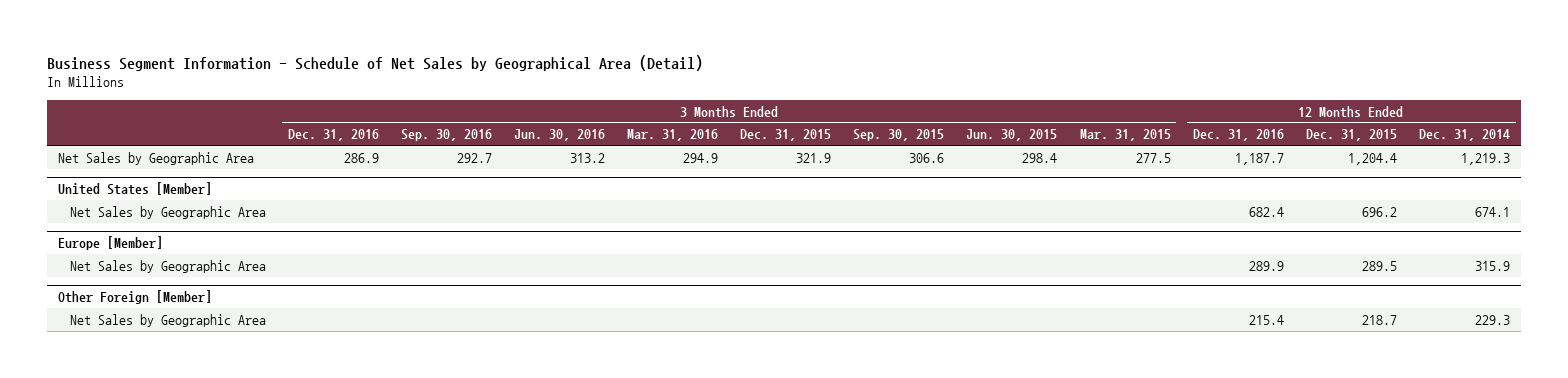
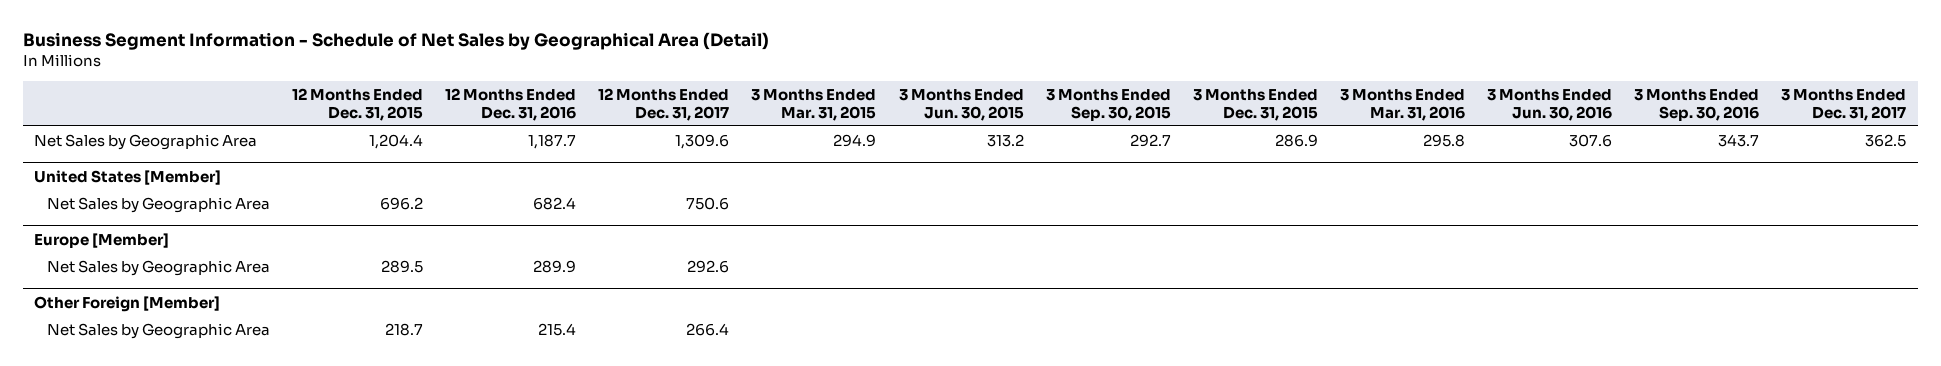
[287,129,379,142] Dec. 31, 2016 -> none
[1418,129,1510,142] Dec. 31, 2014 -> none
none -> [598,88,730,121] 12 Months Ended Dec. 31, 2017
none -> [1781,89,1907,121] 3 Months Ended Dec. 31, 2017
[456,152,492,163] 292.7 -> [1718,133,1760,147] 343.7
[569,152,605,163] 313.2 -> [1569,133,1613,147] 307.6
[683,152,719,163] 294.9 -> [1423,133,1466,147] 295.8
[796,152,832,163] 321.9 -> [1274,133,1318,147] 286.9
[909,152,945,163] 306.6 -> [1129,133,1171,147] 292.7
[1022,152,1058,163] 298.4 -> [986,133,1024,147] 313.2
[1135,152,1171,163] 277.5 -> [833,133,877,147] 294.9

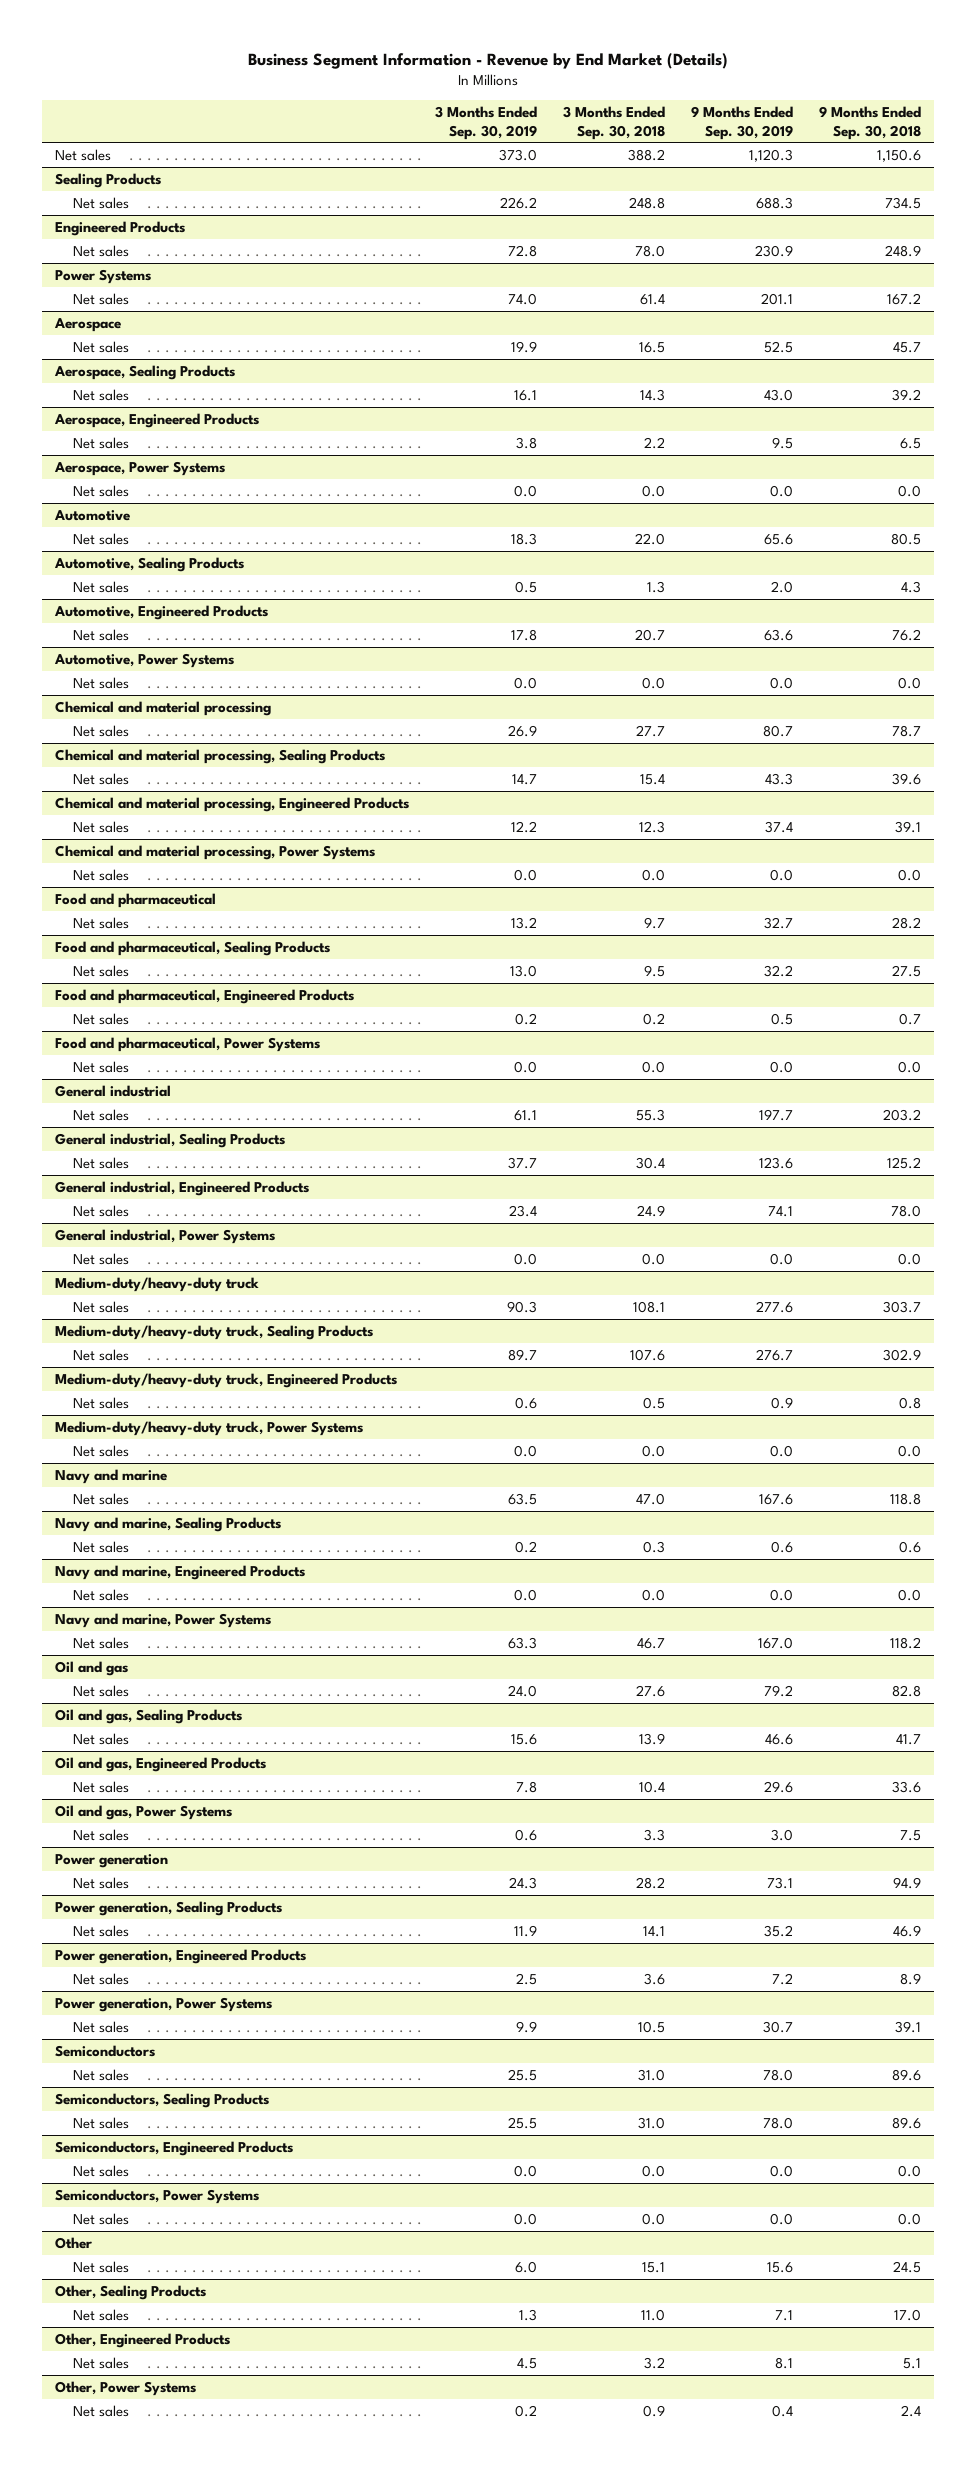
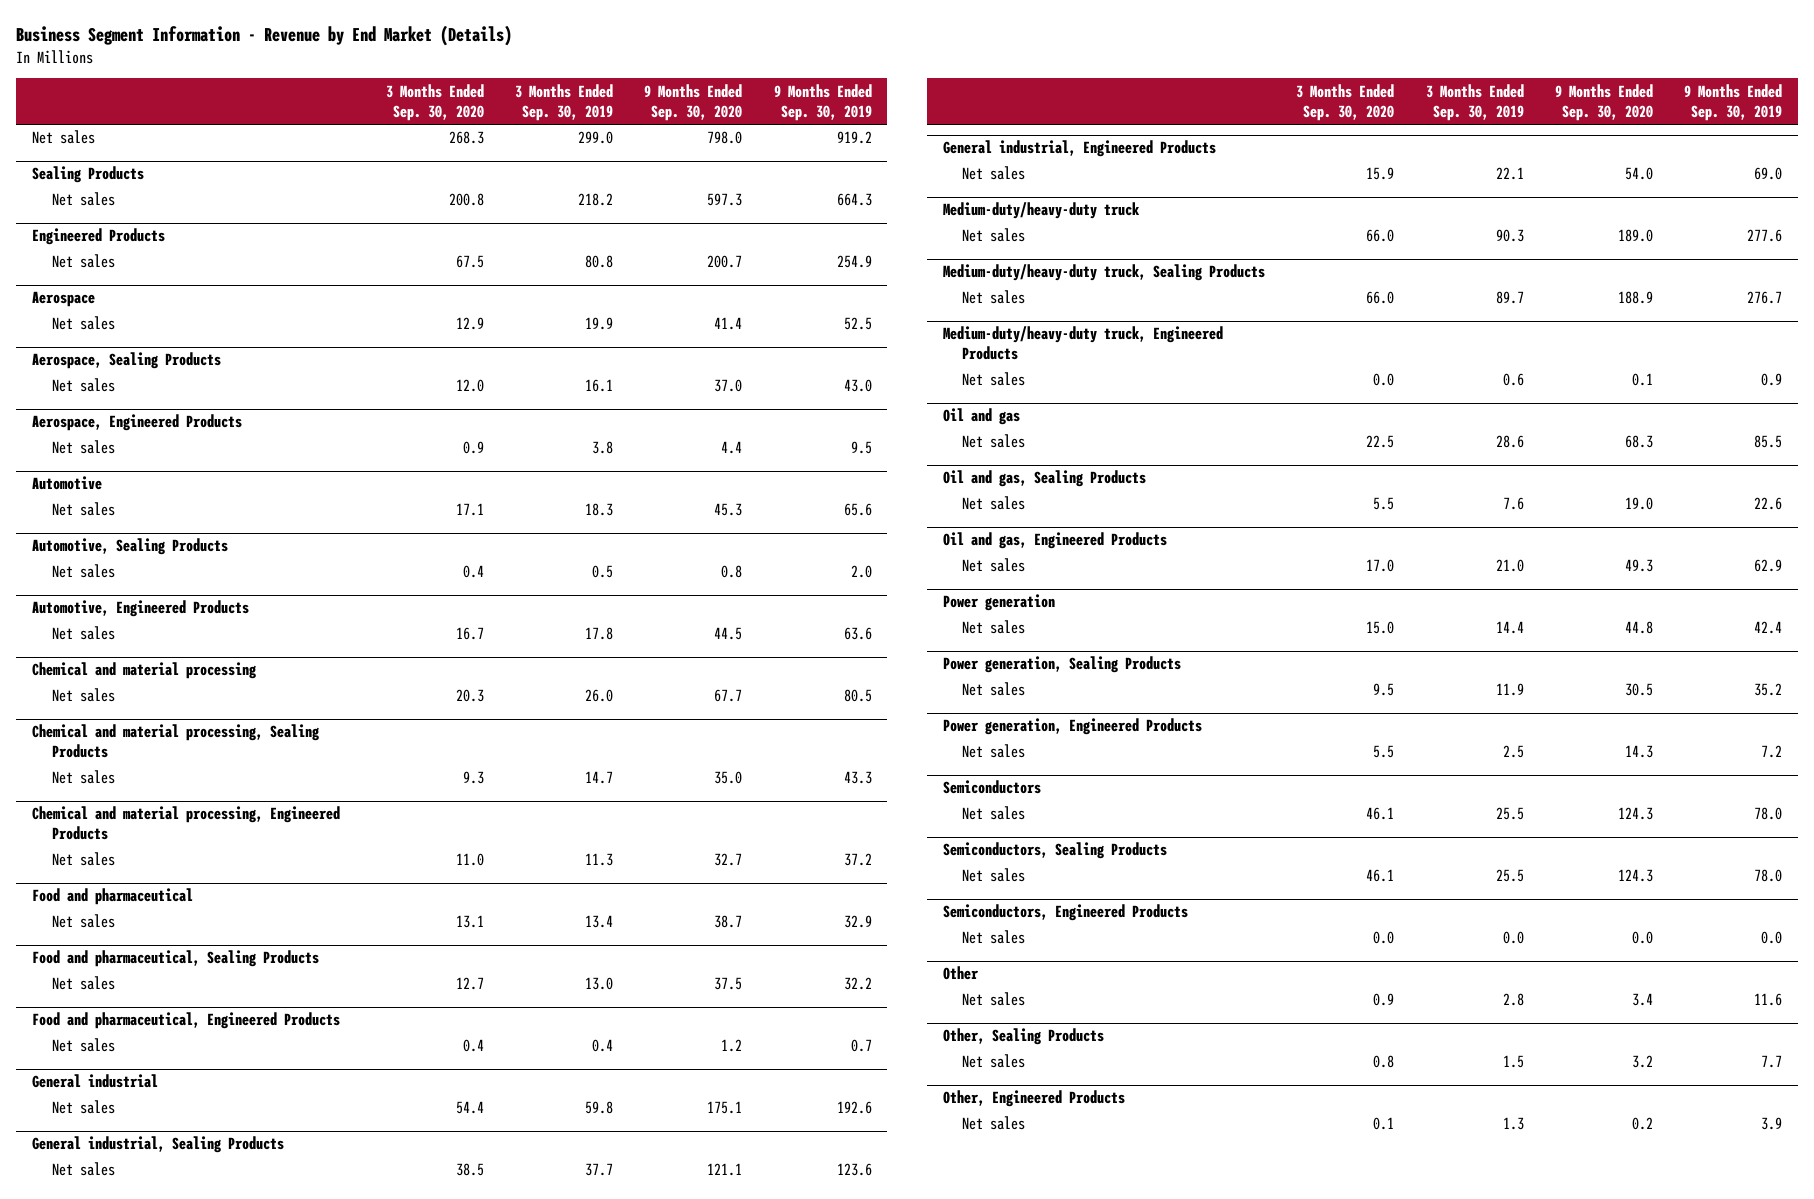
[563,105,666,140] 3 Months Ended Sep. 30, 2018 -> none
[819,105,922,140] 9 Months Ended Sep. 30, 2018 -> none
none -> [385,83,484,121] 3 Months Ended Sep. 30, 2020
none -> [644,83,743,121] 9 Months Ended Sep. 30, 2020
[499,148,538,161] 373.0 -> [577,131,613,145] 299.0
[749,148,794,162] 1,120.3 -> [836,131,872,145] 919.2
[500,196,538,209] 226.2 -> [577,193,613,207] 218.2
[756,196,794,209] 688.3 -> [836,193,872,207] 664.3
[55,268,152,284] Power Systems -> none
[72,292,129,305] Net sales -> none
[508,244,538,257] 72.8 -> [584,255,613,269] 80.8
[755,244,794,257] 230.9 -> [836,255,872,269] 254.9
[54,460,226,476] Aerospace, Power Systems -> none
[72,484,129,497] Net sales -> none
[54,652,235,668] Automotive, Power Systems -> none
[72,676,129,689] Net sales -> none
[508,724,538,737] 26.9 -> [584,689,613,703] 26.0
[763,724,794,737] 80.7 -> [843,689,872,703] 80.5
[55,844,376,860] Chemical and material processing, Power Systems -> none
[72,868,129,881] Net sales -> none
[511,820,538,833] 12.2 -> [584,853,613,867] 11.3
[765,820,794,833] 37.4 -> [843,853,872,867] 37.2
[511,916,538,929] 13.2 -> [584,915,613,929] 13.4
[764,916,794,929] 32.7 -> [843,915,872,929] 32.9
[55,1036,321,1052] Food and pharmaceutical, Power Systems -> none
[72,1060,129,1073] Net sales -> none
[515,1012,538,1025] 0.2 -> [591,1039,613,1053] 0.4
[771,1012,794,1025] 0.5 -> [850,1039,872,1053] 0.7
[514,1109,538,1121] 61.1 -> [584,1101,613,1115] 59.8
[759,1108,794,1121] 197.7 -> [836,1101,872,1115] 192.6
[55,1228,276,1244] General industrial, Power Systems -> none
[72,1252,129,1265] Net sales -> none
[509,1204,538,1217] 23.4 -> [1495,167,1524,181] 22.1
[768,1205,794,1217] 74.1 -> [1754,167,1783,181] 69.0
[55,1420,364,1436] Medium-duty/heavy-duty truck, Power Systems -> none
[72,1444,129,1457] Net sales -> none
[55,1468,168,1484] Navy and marine -> none
[72,1492,129,1505] Net sales -> none
[55,1516,282,1532] Navy and marine, Sealing Products -> none
[72,1540,129,1553] Net sales -> none
[55,1564,306,1580] Navy and marine, Engineered Products -> none
[72,1588,129,1601] Net sales -> none
[55,1612,272,1628] Navy and marine, Power Systems -> none
[72,1636,129,1649] Net sales -> none
[508,1684,538,1697] 24.0 -> [1495,435,1524,449] 28.6
[764,1684,794,1697] 79.2 -> [1754,435,1783,449] 85.5
[511,1733,538,1745] 15.6 -> [1502,497,1524,511] 7.6
[765,1733,794,1745] 46.6 -> [1754,497,1783,511] 22.6
[55,1804,233,1820] Oil and gas, Power Systems -> none
[72,1828,129,1841] Net sales -> none
[516,1780,538,1793] 7.8 -> [1495,559,1524,573] 21.0
[764,1780,794,1793] 29.6 -> [1754,559,1783,573] 62.9
[509,1876,538,1889] 24.3 -> [1495,621,1524,635] 14.4
[767,1876,794,1889] 73.1 -> [1754,621,1783,635] 42.4
[55,1996,273,2012] Power generation, Power Systems -> none
[72,2020,129,2033] Net sales -> none
[55,2188,260,2204] Semiconductors, Power Systems -> none
[72,2212,129,2225] Net sales -> none
[515,2260,538,2273] 6.0 -> [1502,993,1524,1007] 2.8
[767,2261,794,2273] 15.6 -> [1754,993,1783,1007] 11.6
[519,2308,538,2321] 1.3 -> [1502,1055,1524,1069] 1.5
[775,2309,794,2321] 7.1 -> [1761,1055,1783,1069] 7.7
[55,2380,197,2396] Other, Power Systems -> none
[72,2404,129,2417] Net sales -> none
[517,2357,538,2369] 4.5 -> [1502,1117,1524,1131] 1.3
[775,2356,794,2369] 8.1 -> [1761,1117,1783,1131] 3.9

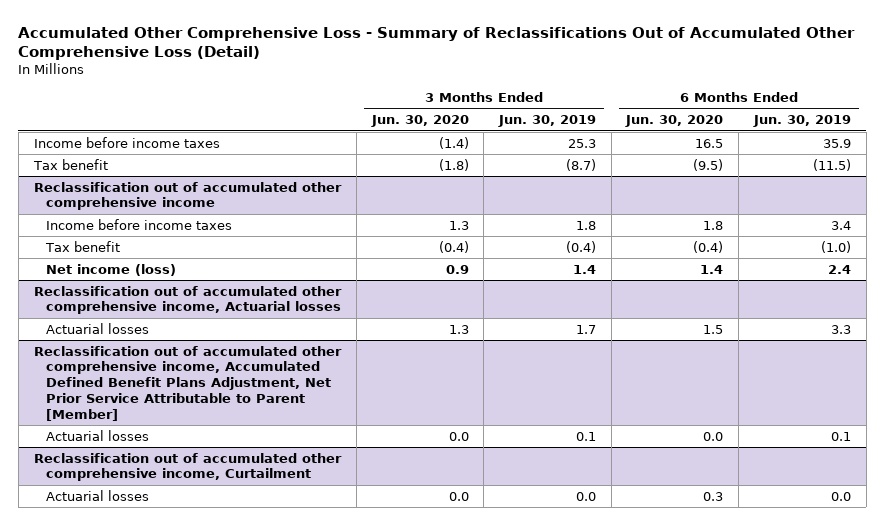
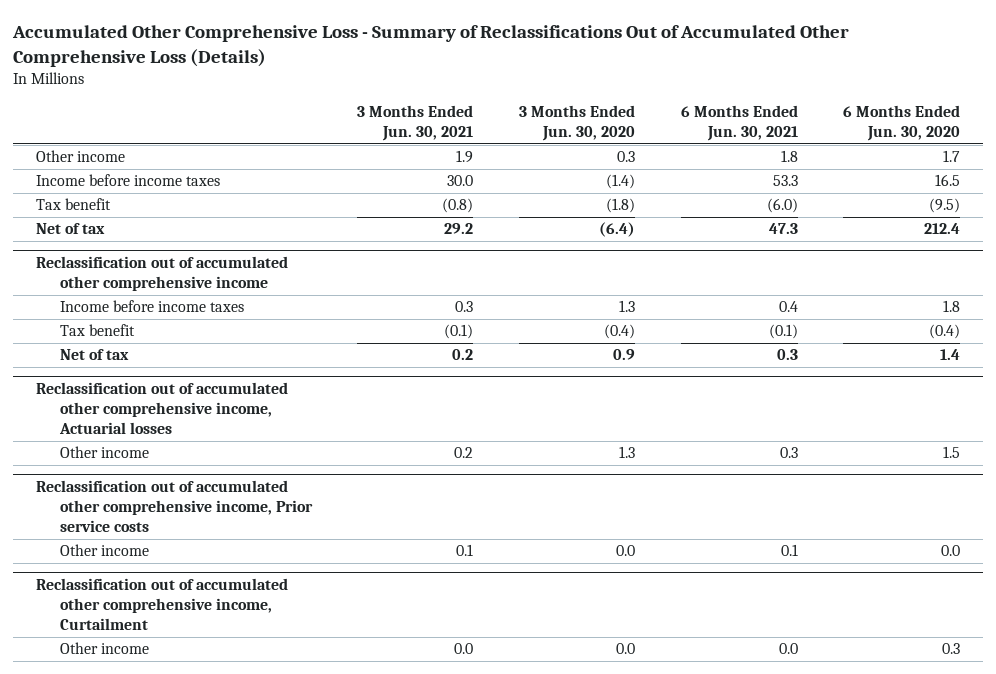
[18,26,856,61] Accumulated Other Comprehensive Loss - Summary of Reclassifications Out of Accumulated Other Comprehensive Loss (Detail) -> [12,24,850,67] Accumulated Other Comprehensive Loss - Summary of Reclassifications Out of Accumulated Other Comprehensive Loss (Details)
[498,115,597,128] Jun. 30, 2019 -> none
[752,115,851,128] Jun. 30, 2019 -> none
none -> [357,105,474,142] 3 Months Ended Jun. 30, 2021
none -> [680,105,798,142] 6 Months Ended Jun. 30, 2021
none -> [35,150,125,163] Other income
none -> [35,223,105,235] Net of tax
[46,263,177,276] Net income (loss) -> [59,349,129,361] Net of tax
[33,345,342,422] Reclassification out of accumulated other comprehensive income, Accumulated Defined Benefit Plans Adjustment, Net Prior Service Attributable to Parent [Member] -> none
[46,429,150,441] Actuarial losses -> none
[46,322,150,334] Actuarial losses -> [59,446,149,459] Other income
none -> [35,480,313,533] Reclassification out of accumulated other comprehensive income, Prior service costs
none -> [59,544,149,557] Other income
[46,489,150,501] Actuarial losses -> none
none -> [59,642,149,655] Other income

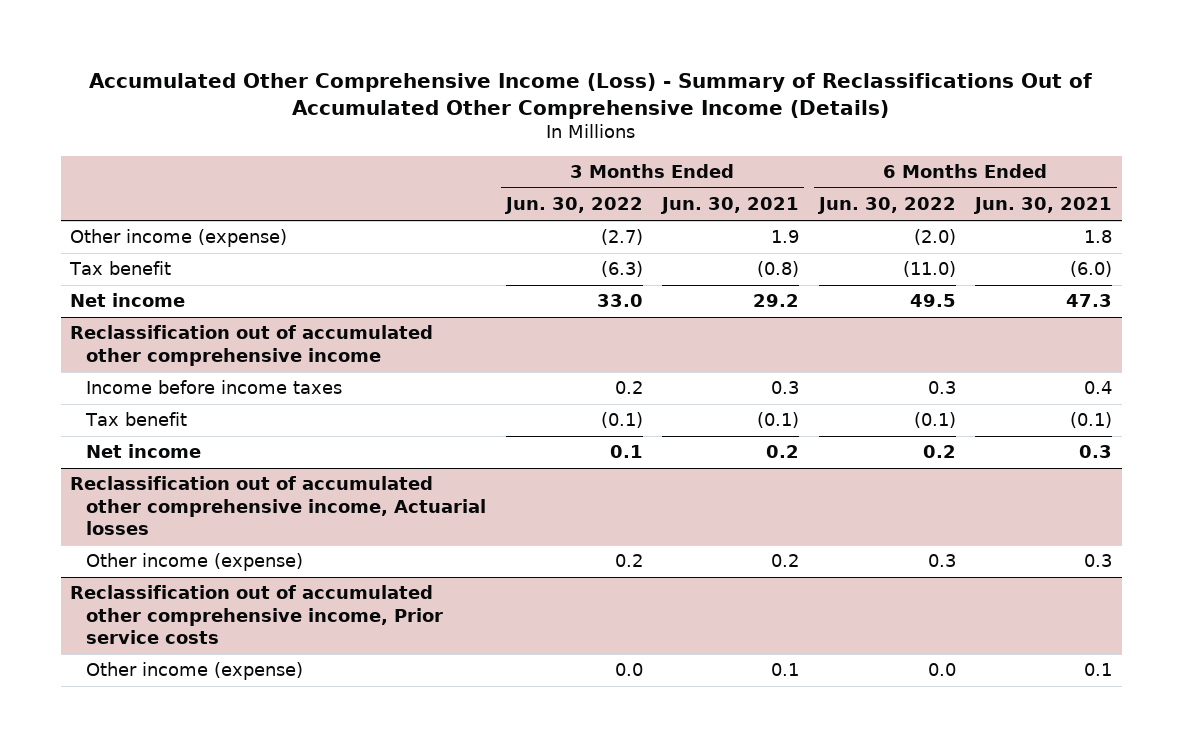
[12,24,850,67] Accumulated Other Comprehensive Loss - Summary of Reclassifications Out of Accumulated Other Comprehensive Loss (Details) -> [89,72,1093,119] Accumulated Other Comprehensive Income (Loss) - Summary of Reclassifications Out of Accumulated Other Comprehensive Income (Details)
[518,105,635,142] 3 Months Ended Jun. 30, 2020 -> none
[843,105,961,142] 6 Months Ended Jun. 30, 2020 -> none
none -> [503,197,643,215] Jun. 30, 2022
none -> [816,197,956,215] Jun. 30, 2022
[35,174,220,187] Income before income taxes -> none
[35,150,125,163] Other income -> [70,229,288,248] Other income (expense)
[35,223,105,235] Net of tax -> [70,293,186,308] Net income
[59,349,129,361] Net of tax -> [86,444,202,459] Net income
[59,446,149,459] Other income -> [86,553,304,572] Other income (expense)
[35,578,288,631] Reclassification out of accumulated other comprehensive income, Curtailment -> none
[59,642,149,655] Other income -> none
[59,544,149,557] Other income -> [86,662,304,681] Other income (expense)

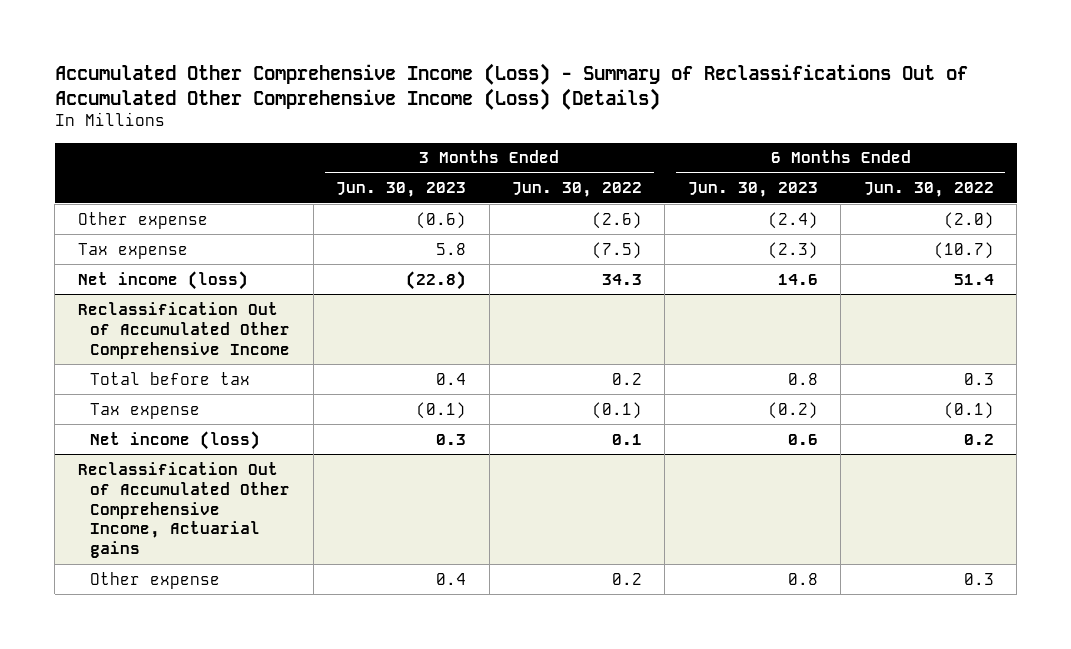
[89,72,1093,119] Accumulated Other Comprehensive Income (Loss) - Summary of Reclassifications Out of Accumulated Other Comprehensive Income (Details) -> [54,62,968,110] Accumulated Other Comprehensive Income (Loss) - Summary of Reclassifications Out of Accumulated Other Comprehensive Income (Loss) (Details)
[660,197,800,215] Jun. 30, 2021 -> none
[973,197,1113,215] Jun. 30, 2021 -> none
none -> [336,182,467,198] Jun. 30, 2023
none -> [687,182,818,198] Jun. 30, 2023
[70,585,444,645] Reclassification out of accumulated other comprehensive income, Prior service costs -> none
[86,662,304,681] Other income (expense) -> none
[70,229,288,248] Other income (expense) -> [77,211,208,229] Other expense
[600,229,643,246] (2.7) -> [592,211,643,229] (2.6)
[69,261,172,276] Tax benefit -> [77,242,188,259] Tax expense
[600,261,643,278] (6.3) -> [592,241,643,259] (7.5)
[902,261,956,278] (11.0) -> [933,241,994,259] (10.7)
[70,293,186,308] Net income -> [77,270,248,290] Net income (loss)
[596,294,643,308] 33.0 -> [602,273,643,285] 34.3
[909,294,956,308] 49.5 -> [953,273,994,285] 51.4
[70,325,434,366] Reclassification out of accumulated other comprehensive income -> [77,301,291,359] Reclassification Out of Accumulated Other Comprehensive Income
[86,380,343,395] Income before income taxes -> [90,371,251,385] Total before tax
[85,412,188,427] Tax benefit -> [90,402,201,419] Tax expense
[86,444,202,459] Net income -> [90,430,261,450] Net income (loss)
[70,476,487,536] Reclassification out of accumulated other comprehensive income, Actuarial losses -> [77,461,291,559] Reclassification Out of Accumulated Other Comprehensive Income, Actuarial gains
[86,553,304,572] Other income (expense) -> [90,571,221,589] Other expense

